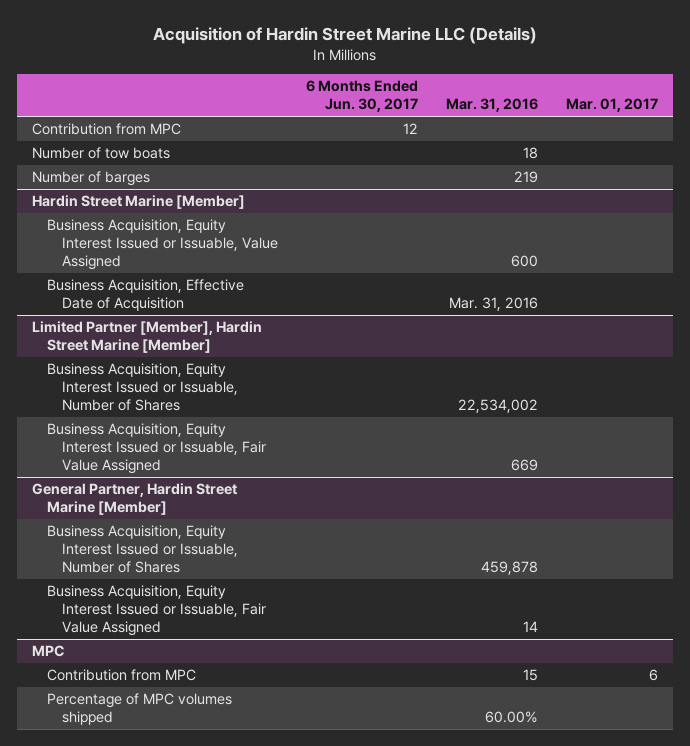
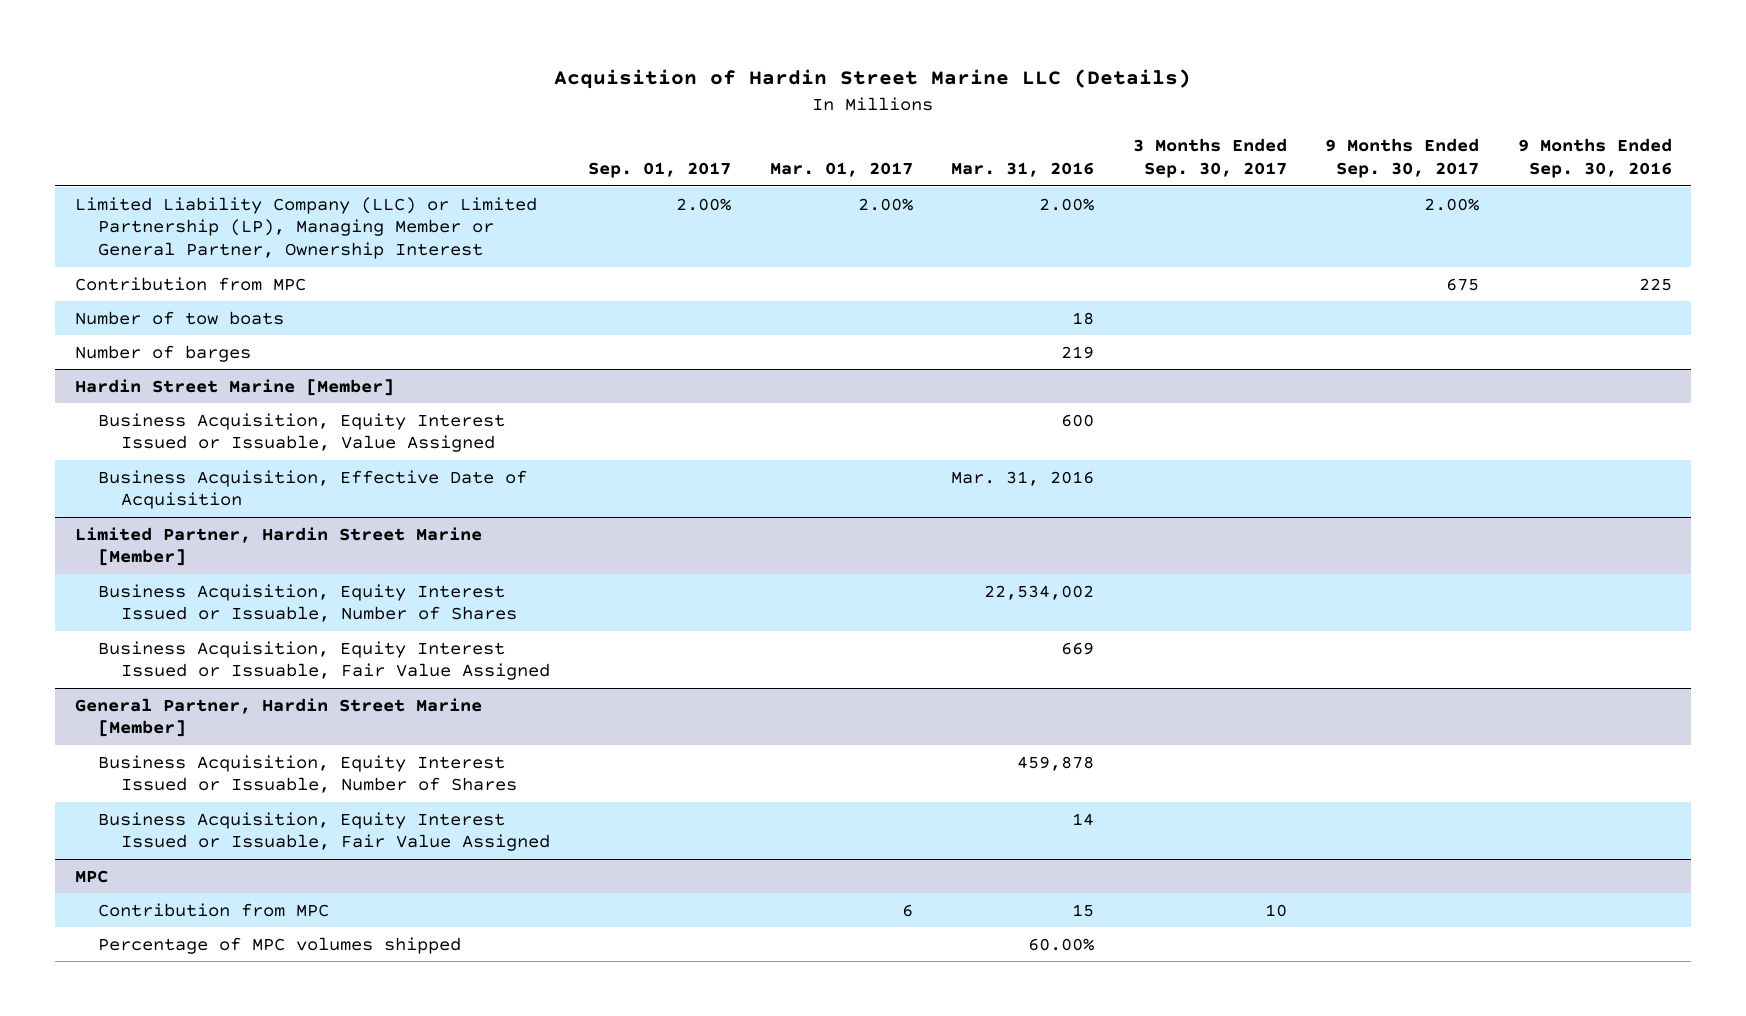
[306,80,419,113] 6 Months Ended Jun. 30, 2017 -> none
none -> [588,162,732,179] Sep. 01, 2017
none -> [1132,138,1287,179] 3 Months Ended Sep. 30, 2017
none -> [1325,138,1480,179] 9 Months Ended Sep. 30, 2017
none -> [1517,138,1672,179] 9 Months Ended Sep. 30, 2016
none -> [74,196,537,260] Limited Liability Company (LLC) or Limited Partnership (LP), Managing Member or General Partner, Ownership Interest
[31,321,262,354] Limited Partner [Member], Hardin Street Marine [Member] -> [74,526,482,567] Limited Partner, Hardin Street Marine [Member]

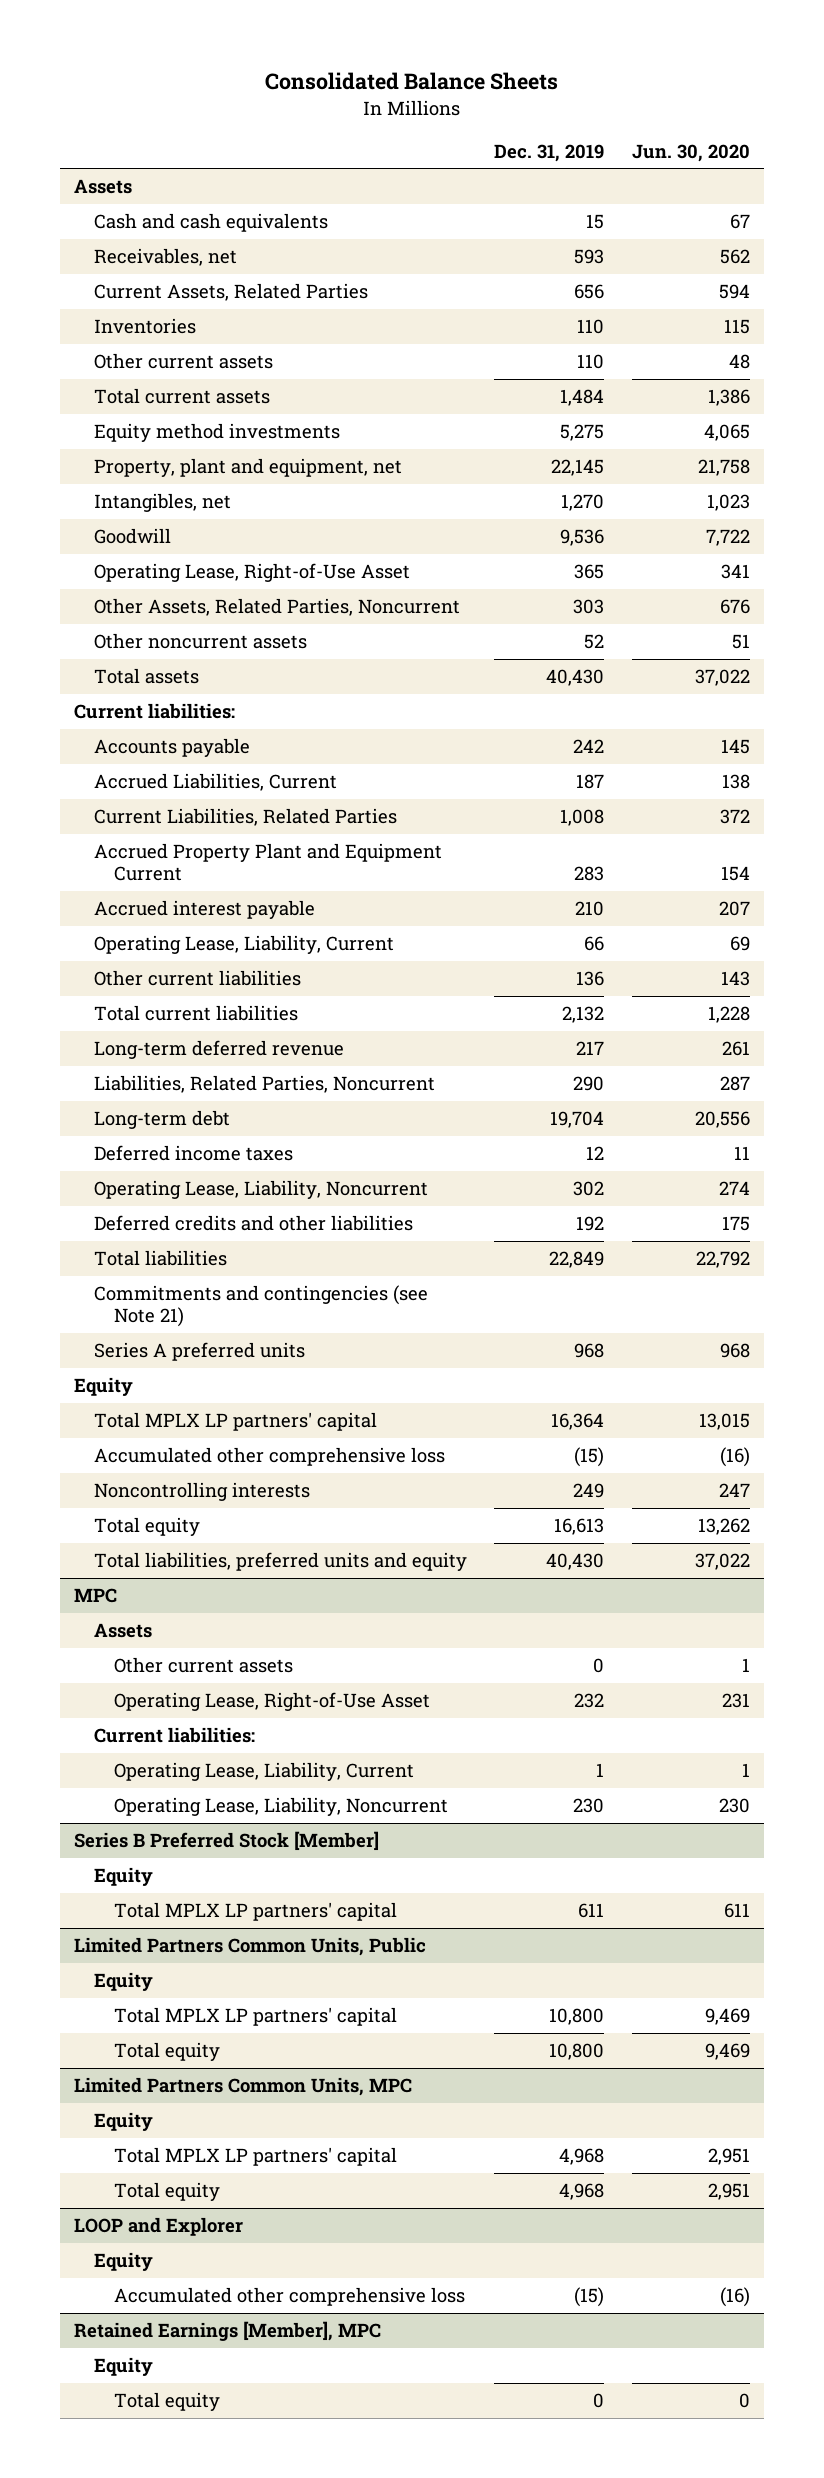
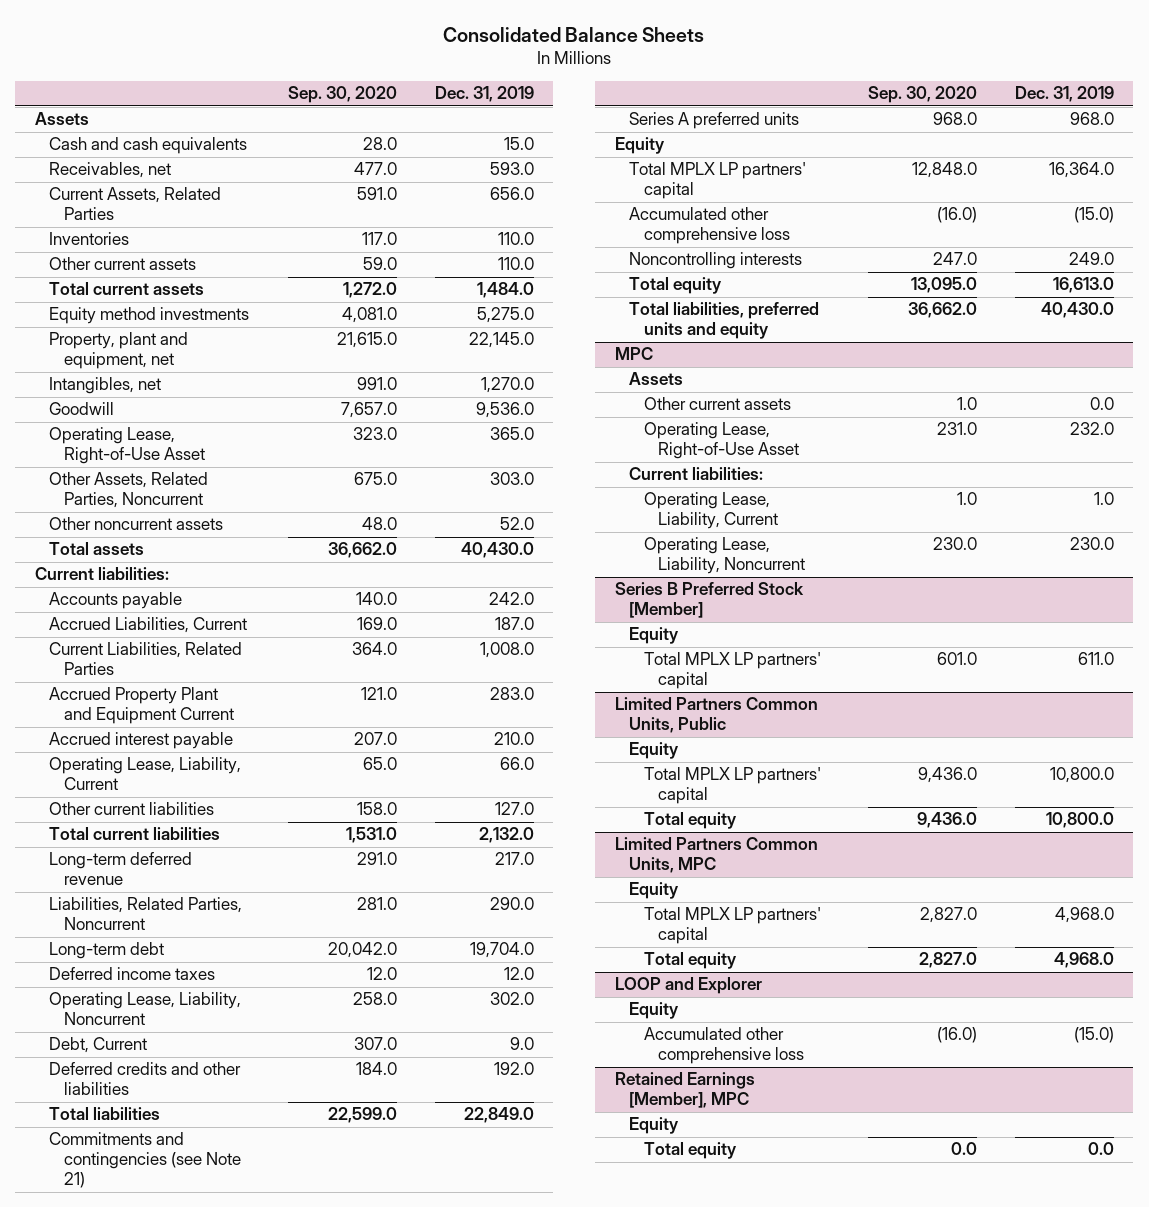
[631,143,750,162] Jun. 30, 2020 -> none
none -> [287,86,397,104] Sep. 30, 2020
[586,214,605,230] 15 -> [504,137,535,151] 15.0
[574,249,605,265] 593 -> [490,162,535,176] 593.0
[574,284,605,300] 656 -> [490,187,535,201] 656.0
[577,319,605,335] 110 -> [498,232,535,246] 110.0
[577,354,605,370] 110 -> [498,257,535,271] 110.0
[560,389,605,407] 1,484 -> [477,282,535,299] 1,484.0
[560,424,605,442] 5,275 -> [477,307,535,324] 5,275.0
[551,459,605,477] 22,145 -> [469,332,535,349] 22,145.0
[561,494,605,512] 1,270 -> [481,377,535,394] 1,270.0
[560,529,605,547] 9,536 -> [476,402,535,419] 9,536.0
[574,564,605,580] 365 -> [490,427,535,441] 365.0
[573,599,605,615] 303 -> [490,472,535,486] 303.0
[584,634,605,650] 52 -> [500,517,535,531] 52.0
[546,669,605,687] 40,430 -> [461,542,535,559] 40,430.0
[573,739,605,754] 242 -> [489,592,535,606] 242.0
[576,774,605,790] 187 -> [495,617,535,631] 187.0
[560,809,605,827] 1,008 -> [480,642,535,659] 1,008.0
[574,866,605,882] 283 -> [490,687,535,701] 283.0
[575,901,605,917] 210 -> [494,732,535,746] 210.0
[584,936,605,952] 66 -> [500,757,535,771] 66.0
[576,971,605,987] 136 -> [495,802,535,816] 127.0
[562,1006,605,1024] 2,132 -> [479,827,535,844] 2,132.0
[576,1041,605,1056] 217 -> [495,852,535,866] 217.0
[573,1076,605,1092] 290 -> [490,897,535,911] 290.0
[550,1111,605,1129] 19,704 -> [470,942,535,959] 19,704.0
[586,1146,605,1161] 12 -> [504,967,535,981] 12.0
[573,1181,605,1197] 302 -> [490,992,535,1006] 302.0
none -> [49,1037,148,1054] Debt, Current
[576,1216,605,1232] 192 -> [494,1062,535,1076] 192.0
[549,1251,605,1269] 22,849 -> [464,1107,535,1124] 22,849.0
[574,1343,605,1359] 968 -> [1070,112,1115,126] 968.0
[551,1413,605,1431] 16,364 -> [1049,162,1115,179] 16,364.0
[574,1447,605,1468] (15) -> [1074,207,1115,224] (15.0)
[573,1483,605,1499] 249 -> [1069,252,1115,266] 249.0
[554,1518,605,1536] 16,613 -> [1053,277,1115,294] 16,613.0
[546,1553,605,1571] 40,430 -> [1041,302,1115,319] 40,430.0
[593,1658,605,1674] 0 -> [1090,397,1115,411] 0.0
[574,1693,605,1709] 232 -> [1070,422,1115,436] 232.0
[596,1763,605,1778] 1 -> [1094,492,1115,506] 1.0
[573,1798,605,1814] 230 -> [1070,537,1115,551] 230.0
[578,1903,605,1919] 611 -> [1078,652,1115,666] 611.0
[549,2008,605,2026] 10,800 -> [1050,767,1115,784] 10,800.0
[549,2043,605,2061] 10,800 -> [1046,812,1115,829] 10,800.0
[559,2148,605,2166] 4,968 -> [1055,907,1115,924] 4,968.0
[559,2183,605,2201] 4,968 -> [1054,952,1115,969] 4,968.0
[574,2287,605,2308] (15) -> [1074,1027,1115,1044] (15.0)
[593,2393,605,2409] 0 -> [1088,1142,1115,1156] 0.0

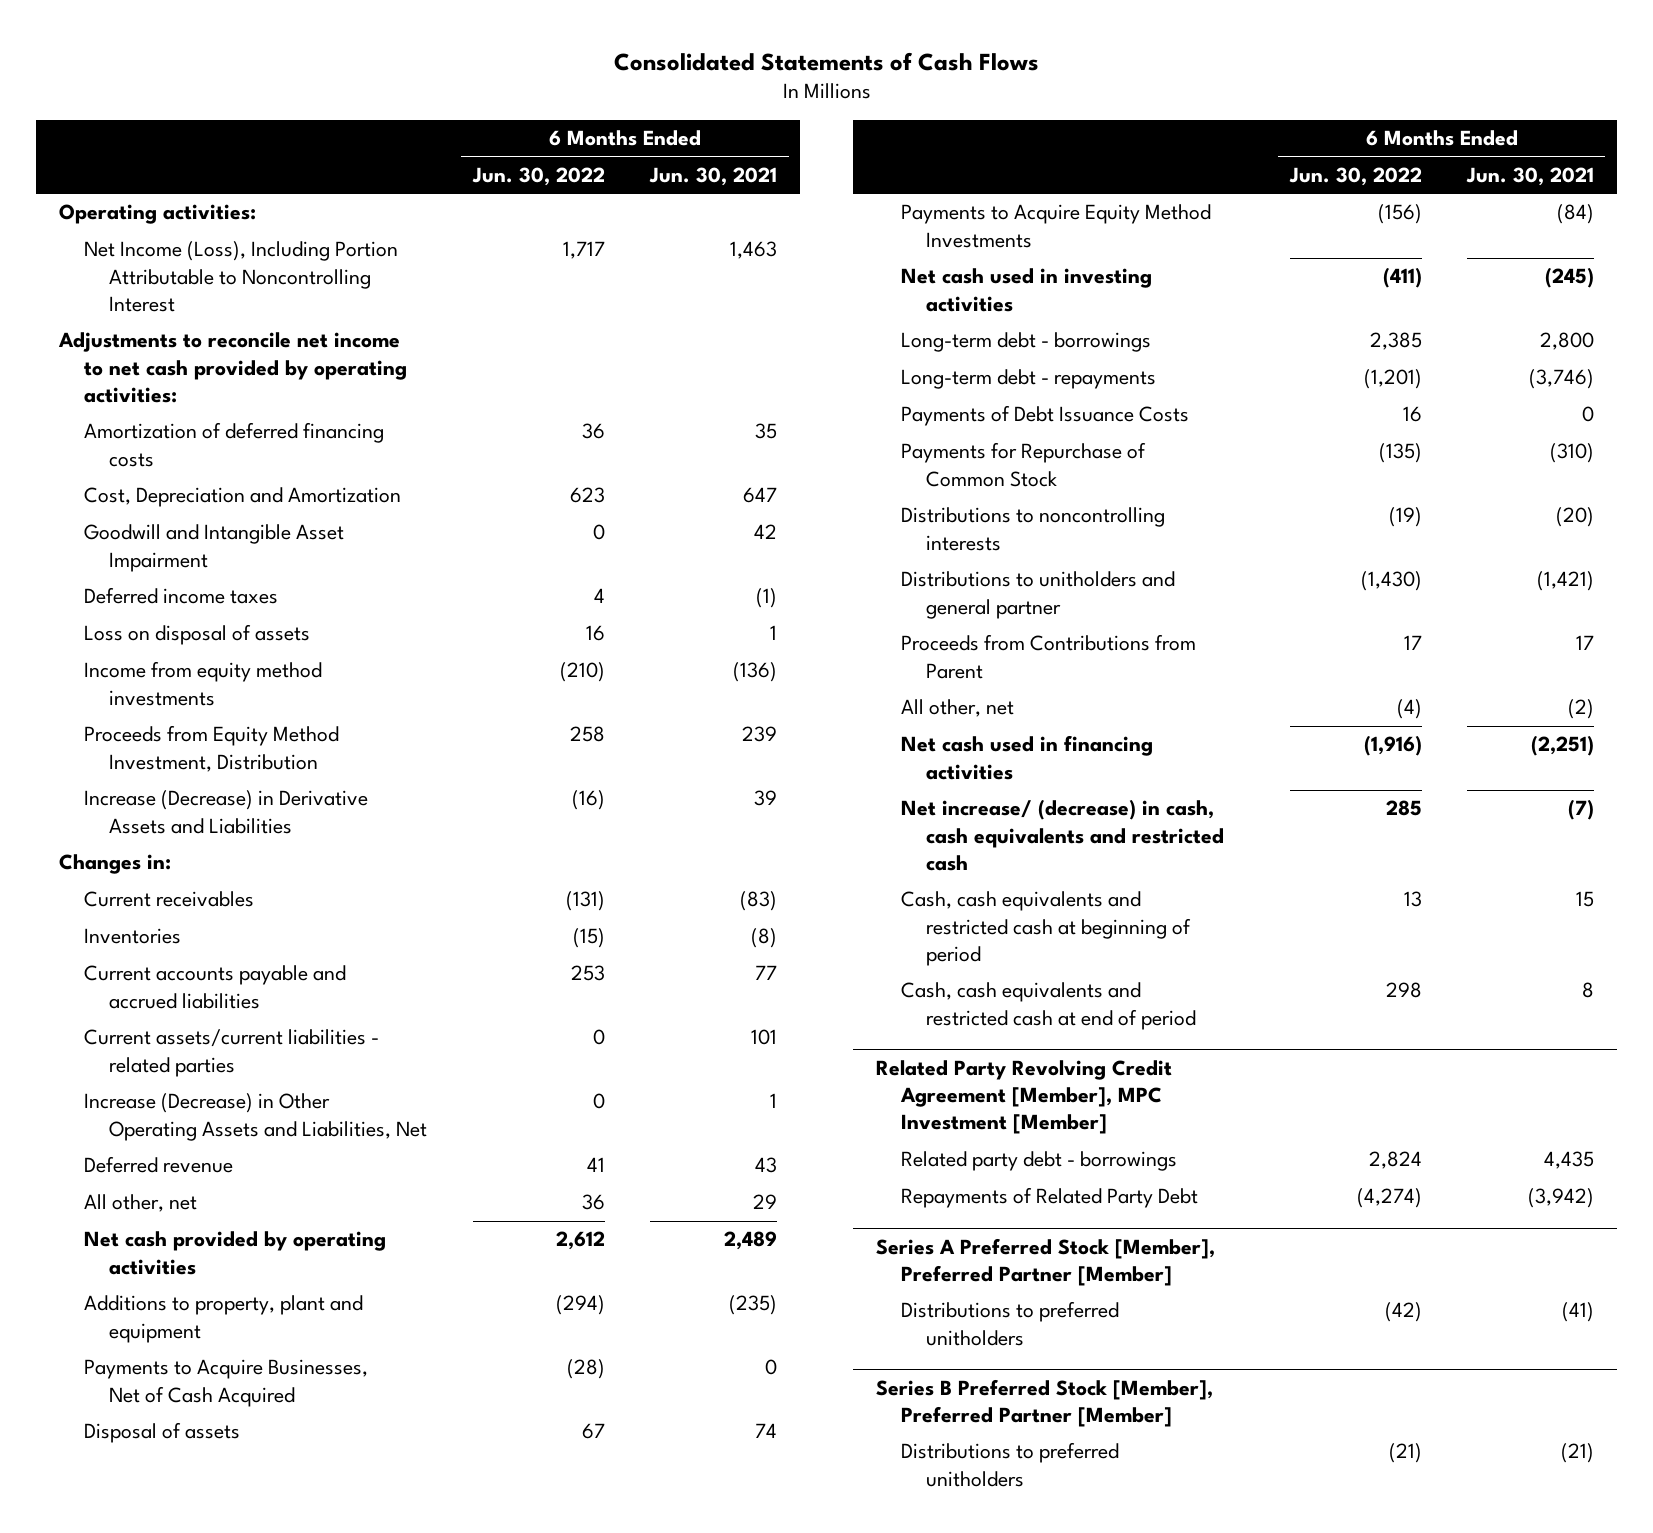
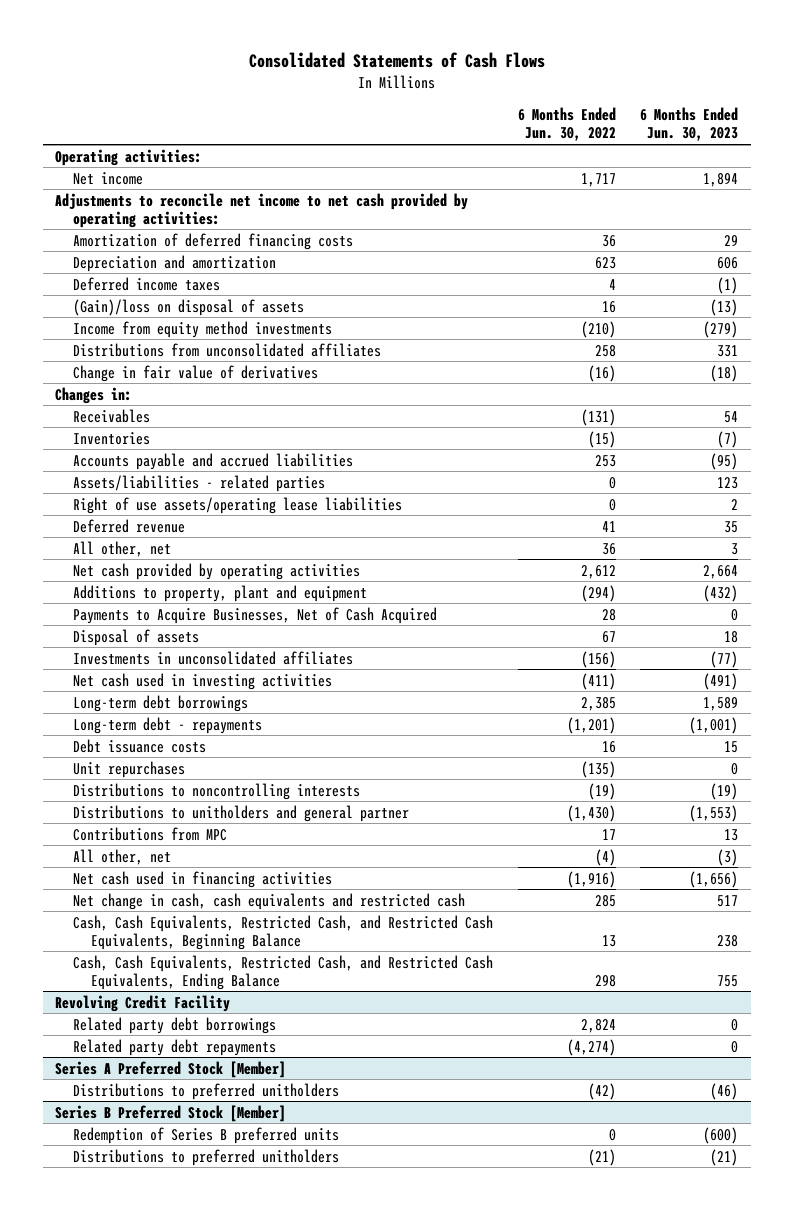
[649,167,778,187] Jun. 30, 2021 -> none
none -> [640,107,739,142] 6 Months Ended Jun. 30, 2023
[84,241,399,312] Net Income (Loss), Including Portion Attributable to Noncontrolling Interest -> [72,171,143,185] Net income
[84,524,345,572] Goodwill and Intangible Asset Impairment -> none
[84,487,402,508] Cost, Depreciation and Amortization -> [72,254,276,272] Depreciation and amortization
[84,624,311,646] Loss on disposal of assets -> [72,298,304,316] (Gain)/loss on disposal of assets
[84,725,340,772] Proceeds from Equity Method Investment, Distribution -> [72,342,381,357] Distributions from unconsolidated affiliates
[84,790,369,834] Increase (Decrease) in Derivative Assets and Liabilities -> [72,364,318,382] Change in fair value of derivatives
[84,891,255,908] Current receivables -> [72,408,150,423] Receivables
[84,965,347,1009] Current accounts payable and accrued liabilities -> [72,452,353,470] Accounts payable and accrued liabilities
[84,1029,380,1077] Current assets/current liabilities - related parties -> [72,474,325,492] Assets/liabilities - related parties
[84,1093,428,1141] Increase (Decrease) in Other Operating Assets and Liabilities, Net -> [72,496,402,514] Right of use assets/operating lease liabilities
[566,1359,605,1380] (28) -> [601,608,616,621] 28
[901,204,1212,248] Payments to Acquire Equity Method Investments -> [72,650,353,665] Investments in unconsolidated affiliates
[901,332,1152,353] Long-term debt - borrowings -> [72,694,248,712] Long-term debt borrowings
[901,405,1190,427] Payments of Debt Issuance Costs -> [72,738,206,753] Debt issuance costs
[901,442,1147,487] Payments for Repurchase of Common Stock -> [72,760,185,778] Unit repurchases
[901,634,1197,679] Proceeds from Contributions from Parent -> [72,826,227,841] Contributions from MPC
[876,1060,1173,1135] Related Party Revolving Credit Agreement [Member], MPC Investment [Member] -> none
[901,799,1225,871] Net increase/ (decrease) in cash, cash equivalents and restricted cash -> [72,892,465,910] Net change in cash, cash equivalents and restricted cash
[901,891,1192,966] Cash, cash equivalents and restricted cash at beginning of period -> [72,914,493,950] Cash, Cash Equivalents, Restricted Cash, and Restricted Cash Equivalents, Beginning Balance
[901,982,1197,1030] Cash, cash equivalents and restricted cash at end of period -> [72,954,493,990] Cash, Cash Equivalents, Restricted Cash, and Restricted Cash Equivalents, Ending Balance
none -> [55,994,231,1012] Revolving Credit Facility
[901,1151,1178,1172] Related party debt - borrowings -> [72,1016,276,1034] Related party debt borrowings
[901,1187,1199,1209] Repayments of Related Party Debt -> [72,1038,276,1056] Related party debt repayments
[876,1238,1216,1287] Series A Preferred Stock [Member], Preferred Partner [Member] -> [55,1060,287,1078] Series A Preferred Stock [Member]
[876,1379,1214,1428] Series B Preferred Stock [Member], Preferred Partner [Member] -> [55,1104,287,1122] Series B Preferred Stock [Member]
none -> [72,1126,339,1144] Redemption of Series B preferred units

